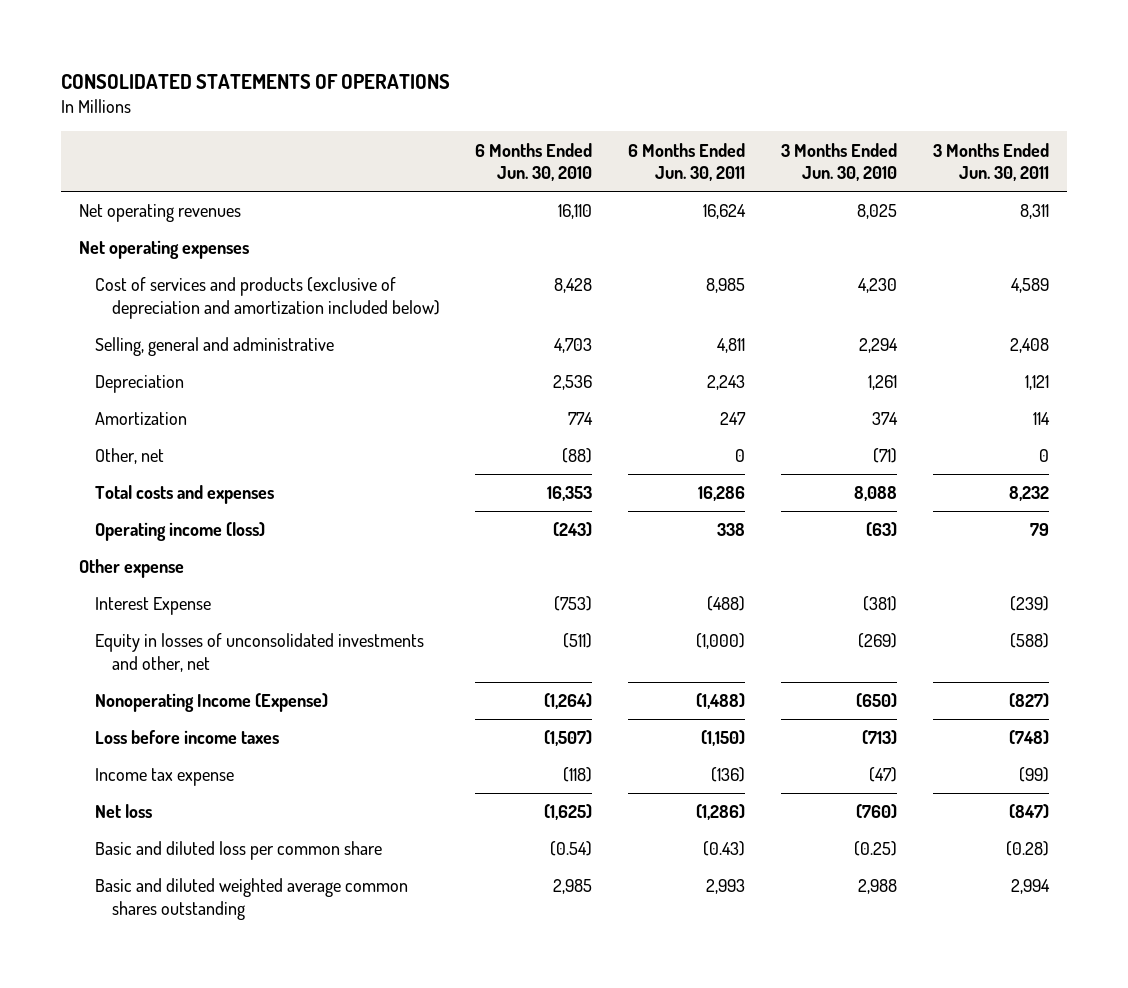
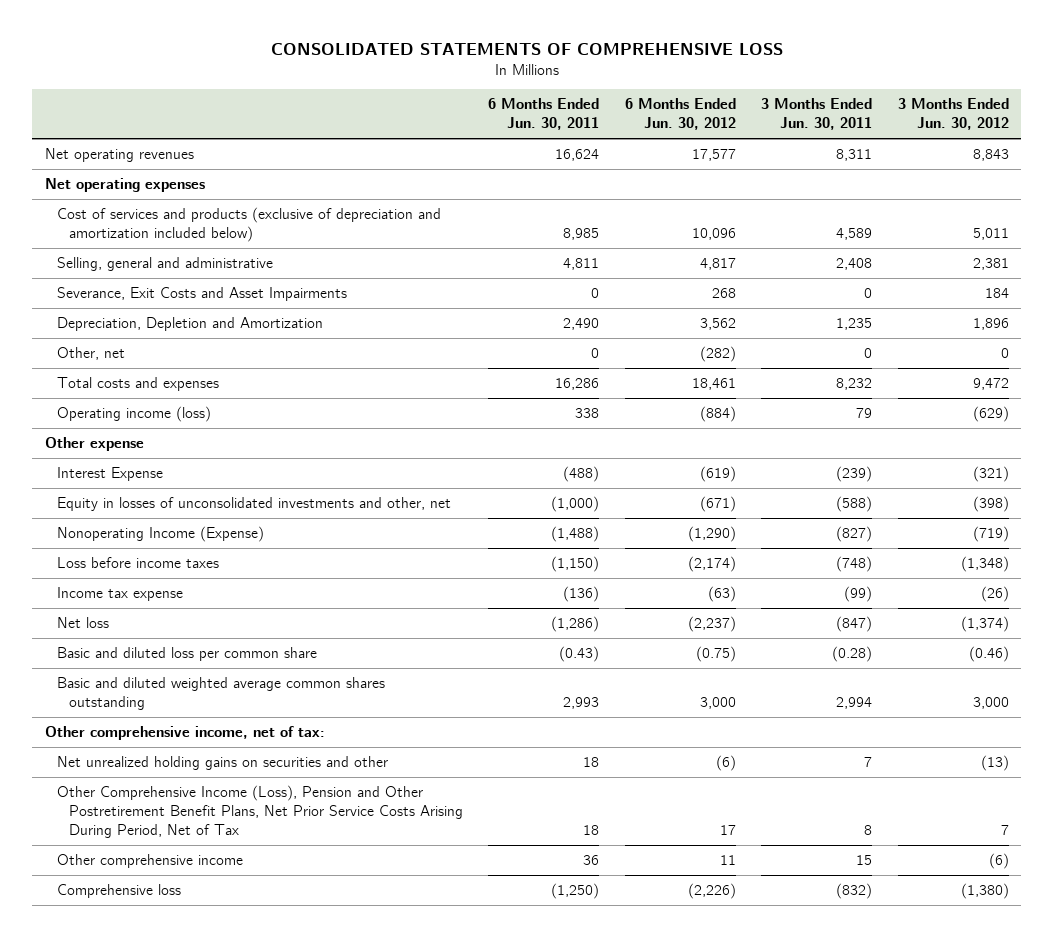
[61,74,451,90] CONSOLIDATED STATEMENTS OF OPERATIONS -> [270,42,783,55] CONSOLIDATED STATEMENTS OF COMPREHENSIVE LOSS
[475,142,593,182] 6 Months Ended Jun. 30, 2010 -> none
[780,142,897,182] 3 Months Ended Jun. 30, 2010 -> none
none -> [624,98,736,131] 6 Months Ended Jun. 30, 2012
none -> [897,98,1009,131] 3 Months Ended Jun. 30, 2012
[95,375,185,394] Depreciation -> none
[95,412,188,426] Amortization -> none
none -> [56,287,347,302] Severance, Exit Costs and Asset Impairments
none -> [56,317,323,332] Depreciation, Depletion and Amortization
none -> [44,726,325,741] Other comprehensive income, net of tax:
none -> [56,756,388,771] Net unrealized holding gains on securities and other
none -> [56,785,463,839] Other Comprehensive Income (Loss), Pension and Other Postretirement Benefit Plans, Net Prior Service Costs Arising During Period, Net of Tax
none -> [56,854,243,869] Other comprehensive income
none -> [56,884,181,899] Comprehensive loss

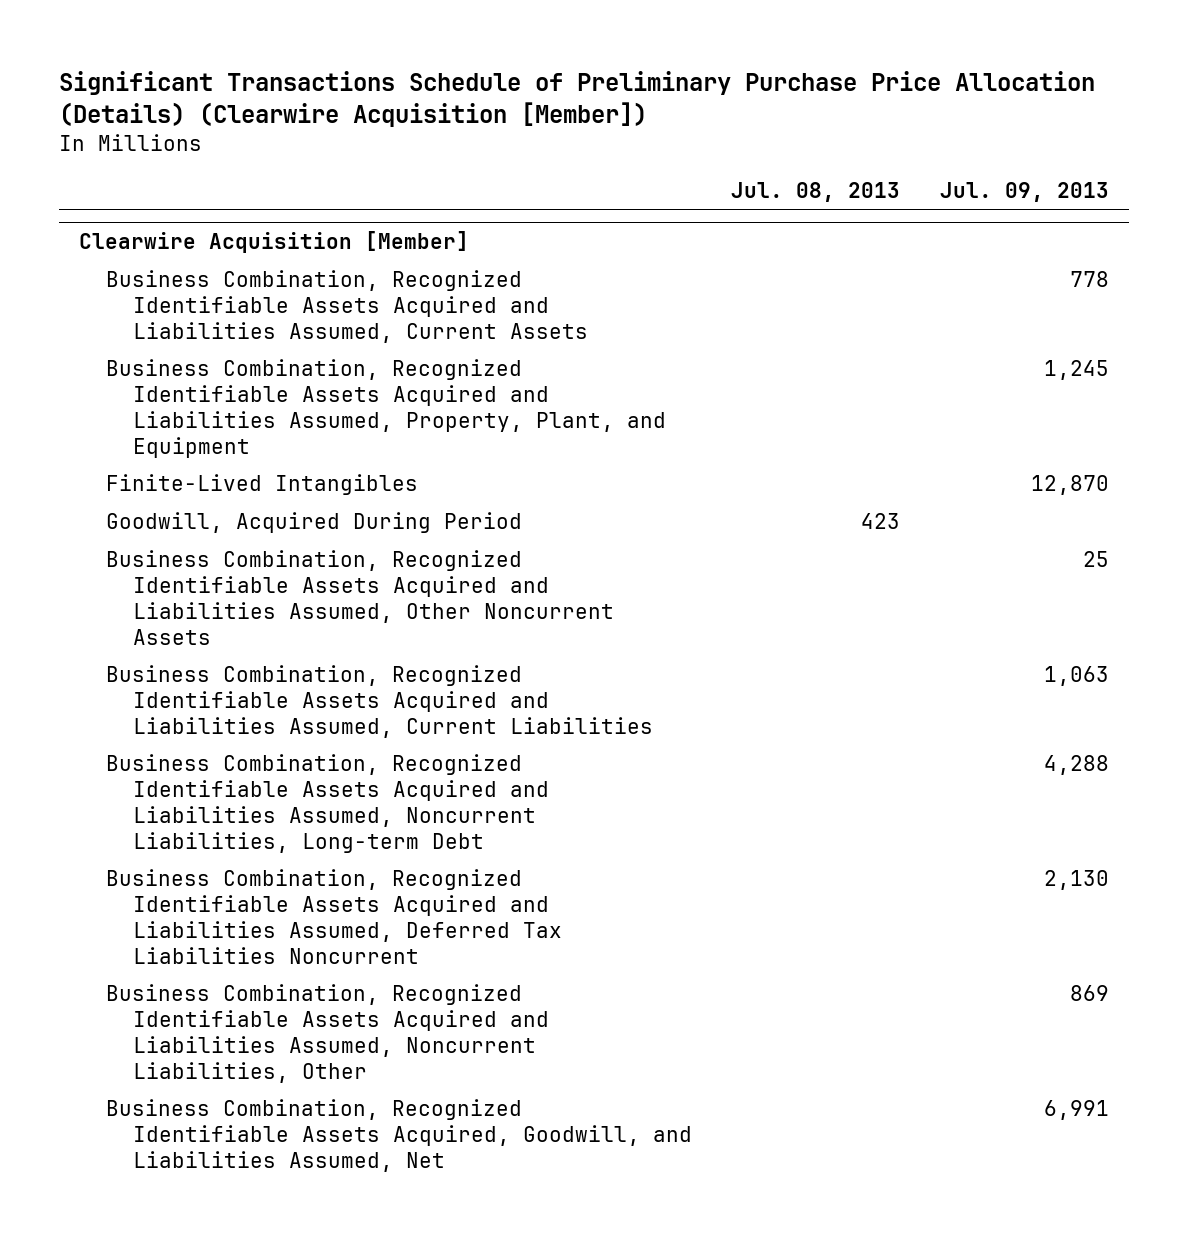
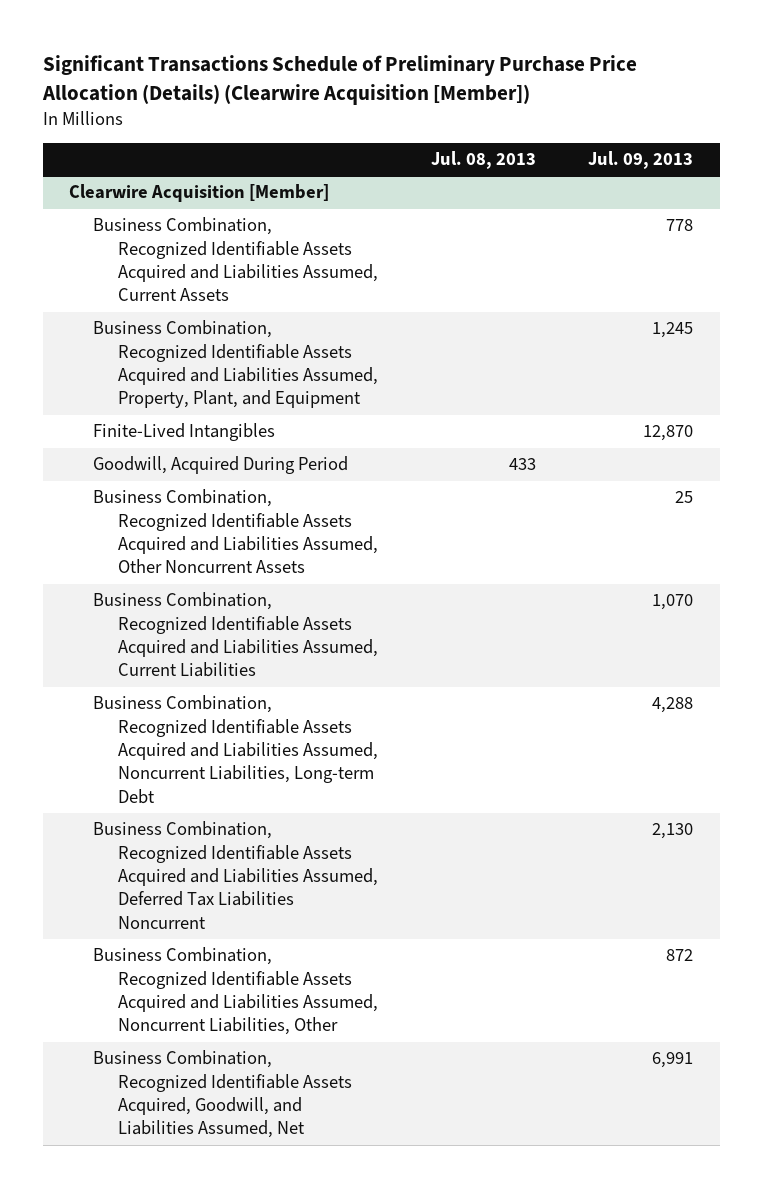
[861,513,901,530] 423 -> [508,458,536,471] 433
[1044,666,1110,687] 1,063 -> [652,594,694,611] 1,070
[1070,985,1110,1002] 869 -> [666,949,694,962] 872

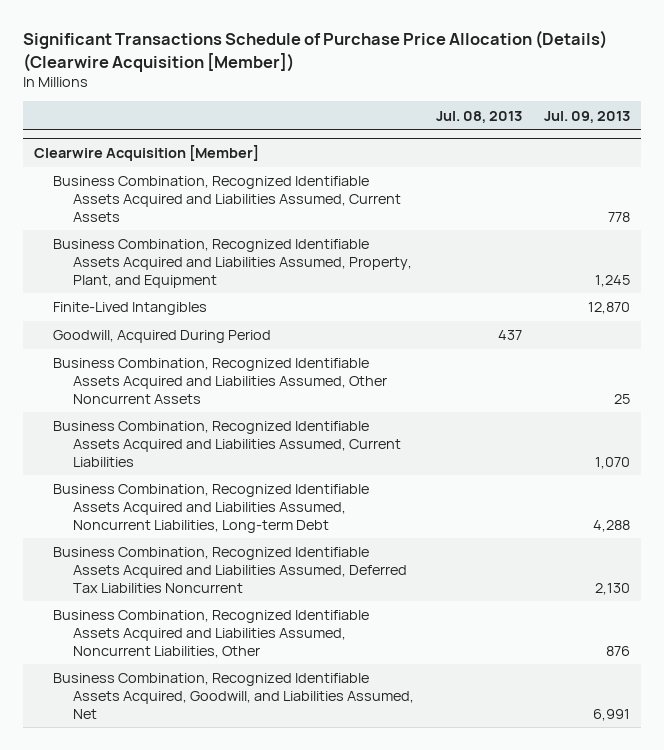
[41,55,637,105] Significant Transactions Schedule of Preliminary Purchase Price Allocation (Details) (Clearwire Acquisition [Member]) -> [22,30,607,72] Significant Transactions Schedule of Purchase Price Allocation (Details) (Clearwire Acquisition [Member])
[508,458,536,471] 433 -> [497,330,522,341] 437
[666,949,694,962] 872 -> [605,645,630,656] 876

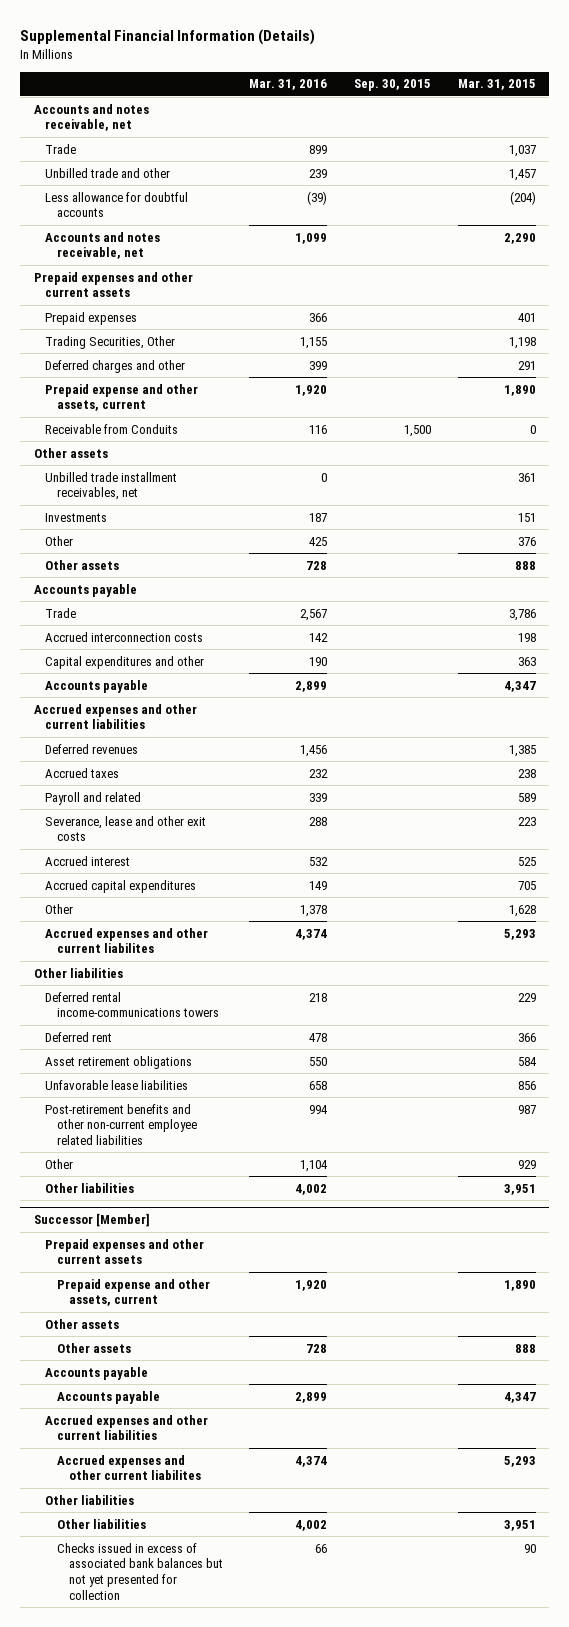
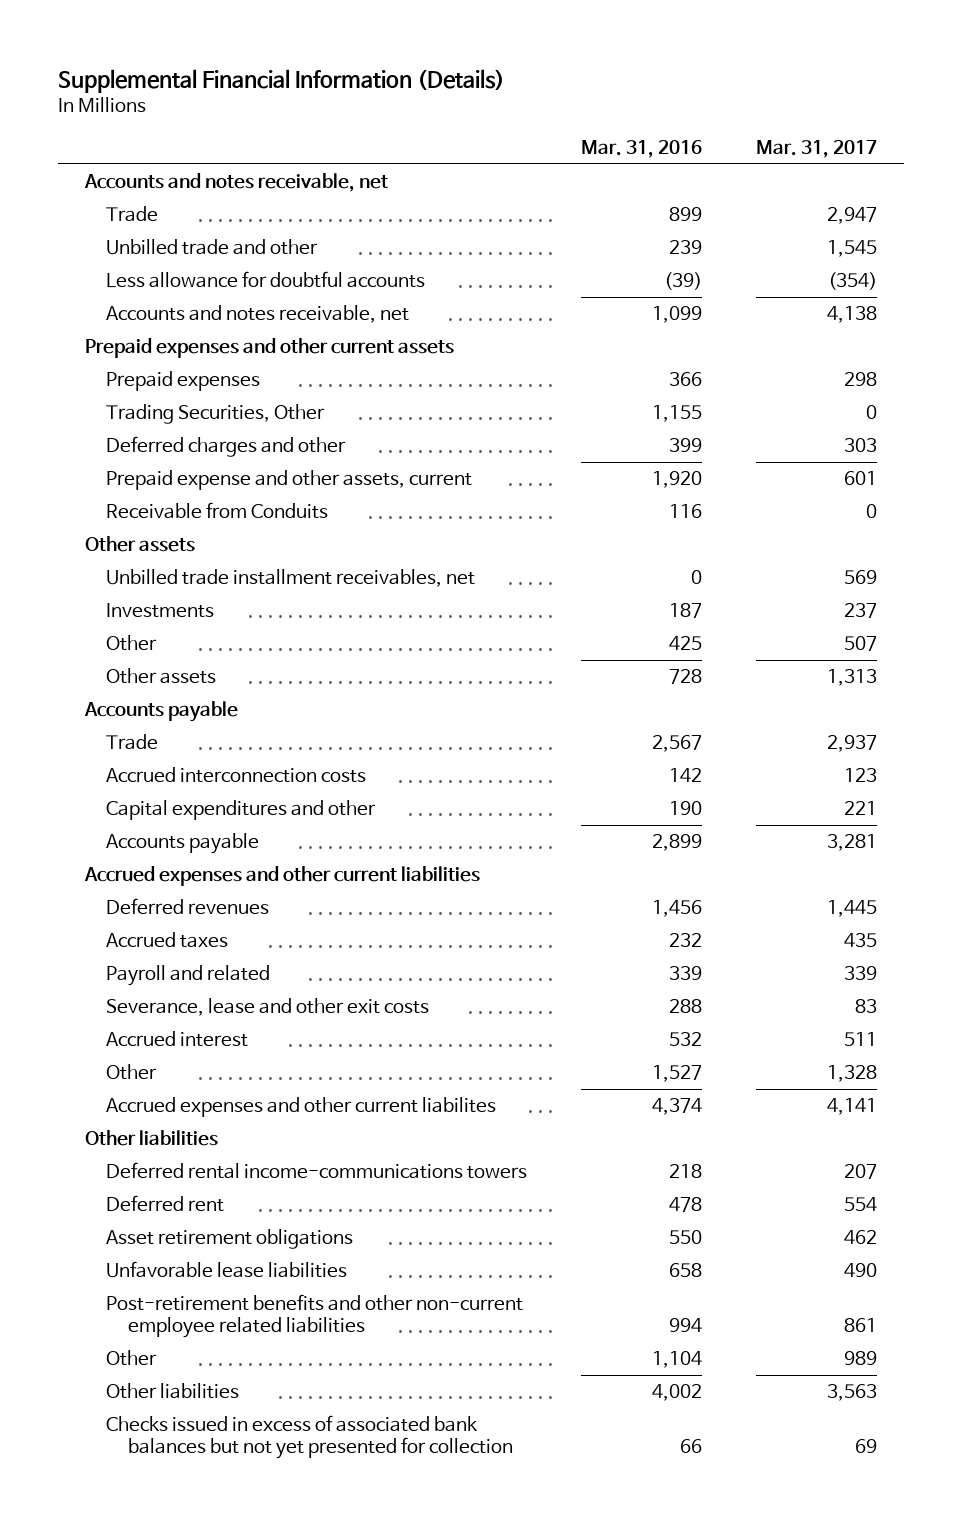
[354,79,432,92] Sep. 30, 2015 -> none
[457,79,536,91] Mar. 31, 2015 -> none
none -> [755,139,877,158] Mar. 31, 2017
[45,879,197,893] Accrued capital expenditures -> none
[300,904,328,917] 1,378 -> [651,1065,702,1083] 1,527
[33,1213,150,1228] Successor [Member] -> none
[45,1238,205,1265] Prepaid expenses and other current assets -> none
[57,1278,211,1307] Prepaid expense and other assets, current -> none
[45,1318,120,1329] Other assets -> none
[57,1342,132,1353] Other assets -> none
[45,1366,149,1380] Accounts payable -> none
[57,1390,161,1404] Accounts payable -> none
[45,1414,209,1441] Accrued expenses and other current liabilities -> none
[57,1454,201,1481] Accrued expenses and other current liabilites -> none
[45,1494,135,1505] Other liabilities -> none
[57,1518,147,1529] Other liabilities -> none

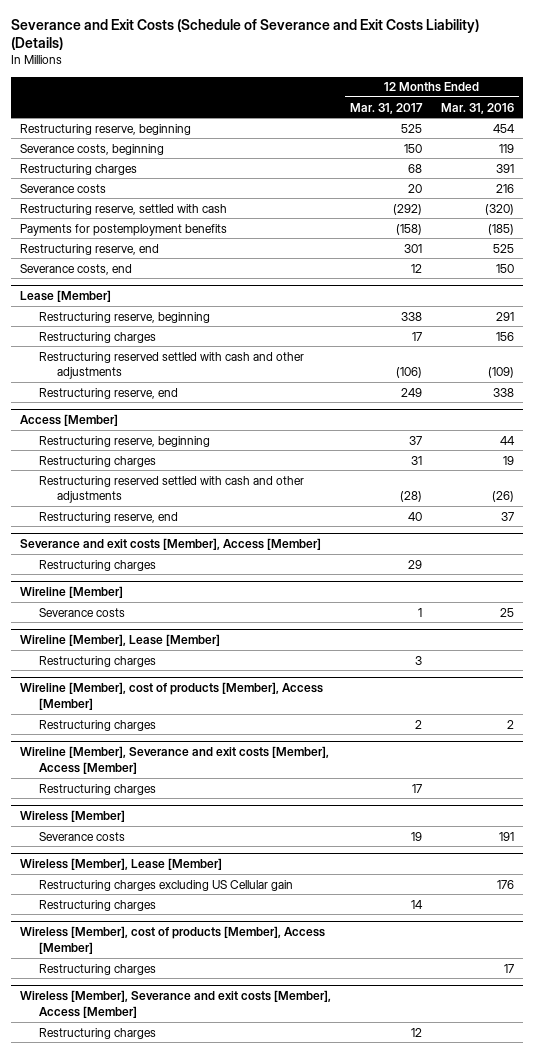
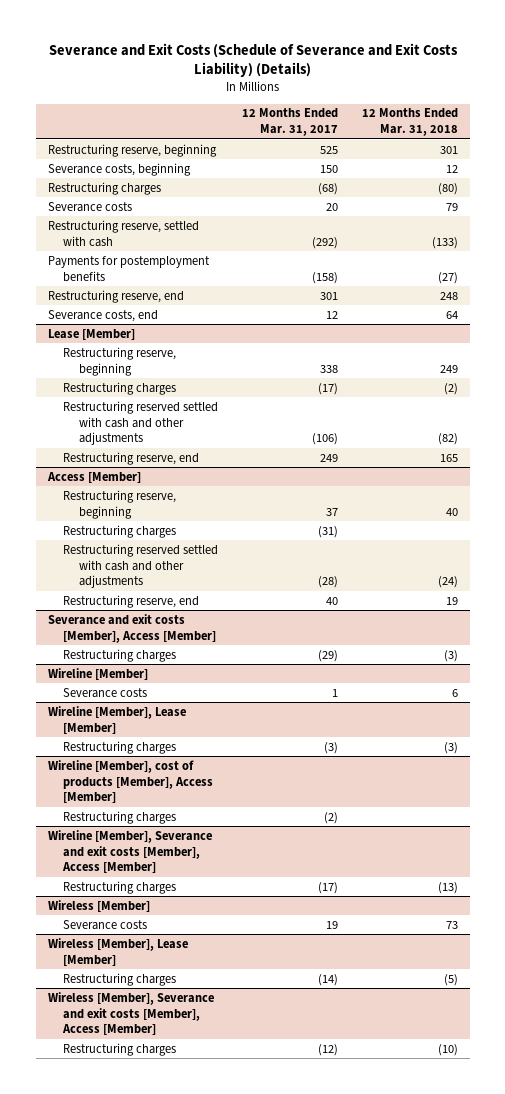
[440,102,514,114] Mar. 31, 2016 -> none
none -> [361,108,458,137] 12 Months Ended Mar. 31, 2018
[408,163,423,173] 68 -> [318,182,339,195] (68)
[412,331,423,341] 17 -> [318,382,339,395] (17)
[411,455,423,465] 31 -> [318,525,339,538] (31)
[408,559,423,569] 29 -> [318,649,339,662] (29)
[415,655,423,665] 3 -> [324,741,339,754] (3)
[415,719,423,729] 2 -> [324,811,339,824] (2)
[412,783,423,793] 17 -> [318,881,339,894] (17)
[38,879,293,891] Restructuring charges excluding US Cellular gain -> none
[20,926,326,954] Wireless [Member], cost of products [Member], Access [Member] -> none
[38,963,156,975] Restructuring charges -> none
[411,899,424,909] 14 -> [318,973,339,986] (14)
[411,1027,423,1037] 12 -> [318,1043,339,1056] (12)

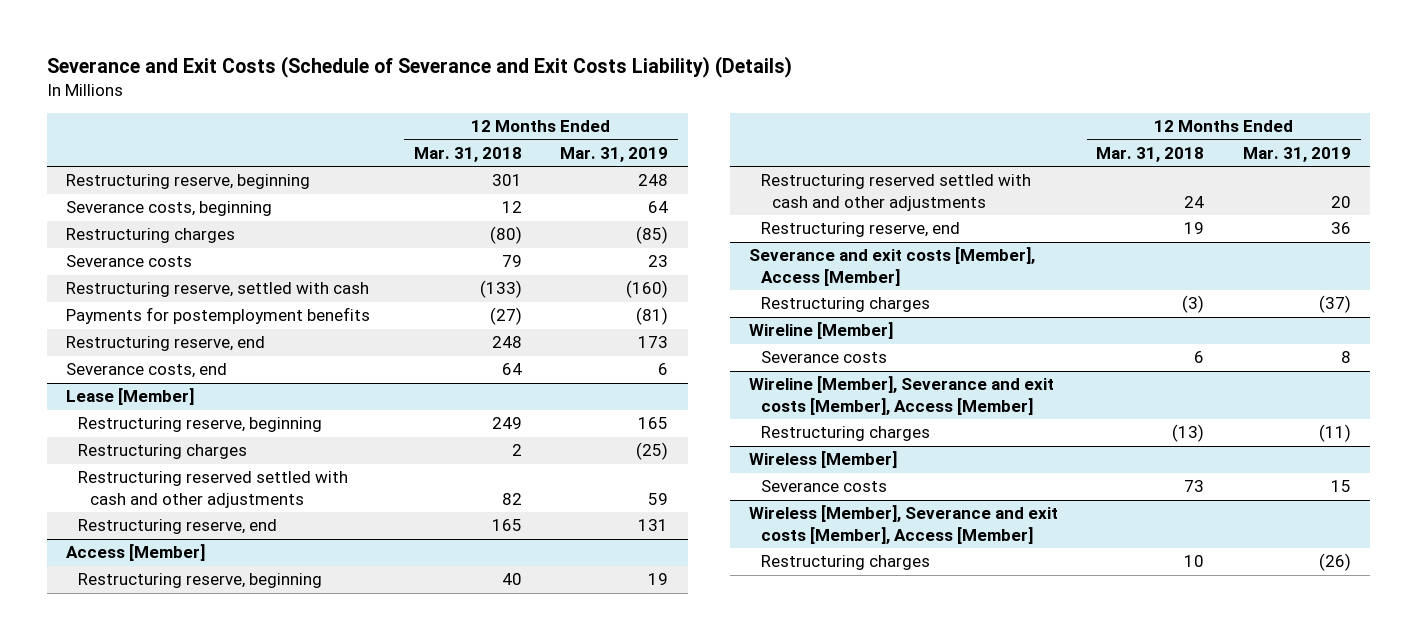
[242,108,339,137] 12 Months Ended Mar. 31, 2017 -> none
none -> [560,146,669,162] Mar. 31, 2019
[443,382,458,395] (2) -> [511,444,522,457] 2
[437,433,458,446] (82) -> [501,492,522,505] 82
[63,524,177,538] Restructuring charges -> none
[437,576,458,589] (24) -> [1184,195,1205,208] 24
[47,705,186,734] Wireline [Member], Lease [Member] -> none
[63,740,177,754] Restructuring charges -> none
[47,759,214,804] Wireline [Member], cost of products [Member], Access [Member] -> none
[63,810,177,824] Restructuring charges -> none
[47,937,188,966] Wireless [Member], Lease [Member] -> none
[63,972,177,986] Restructuring charges -> none
[437,1043,458,1056] (10) -> [1184,555,1205,568] 10

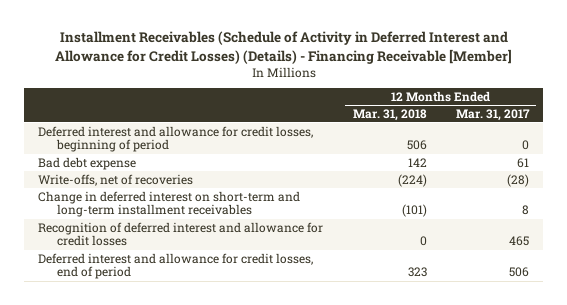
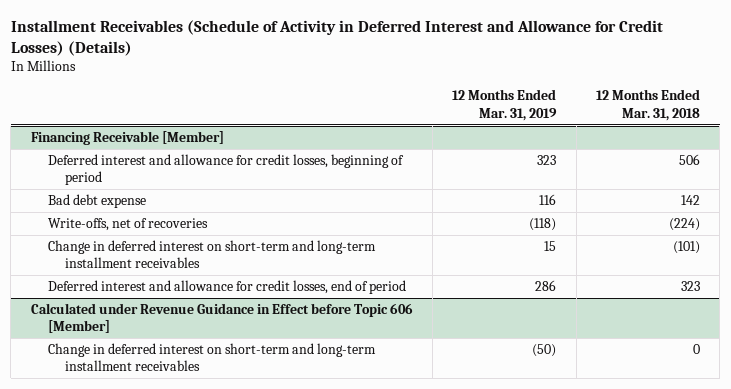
[54,31,512,64] Installment Receivables (Schedule of Activity in Deferred Interest and Allowance for Credit Losses) (Details) - Financing Receivable [Member] -> [10,19,663,56] Installment Receivables (Schedule of Activity in Deferred Interest and Allowance for Credit Losses) (Details)
[455,108,530,121] Mar. 31, 2017 -> none
none -> [452,89,558,121] 12 Months Ended Mar. 31, 2019
none -> [30,131,224,146] Financing Receivable [Member]
[38,221,324,247] Recognition of deferred interest and allowance for credit losses -> none
none -> [30,303,413,334] Calculated under Revenue Guidance in Effect before Topic 606 [Member]
none -> [47,343,376,372] Change in deferred interest on short-term and long-term installment receivables

